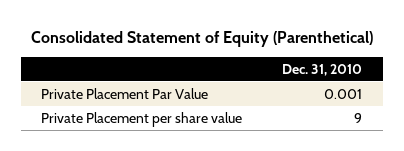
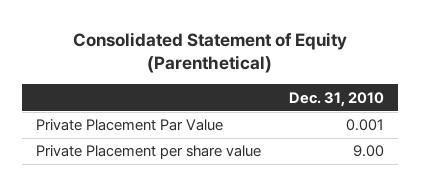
[354,112,363,123] 9 -> [353,145,385,158] 9.00

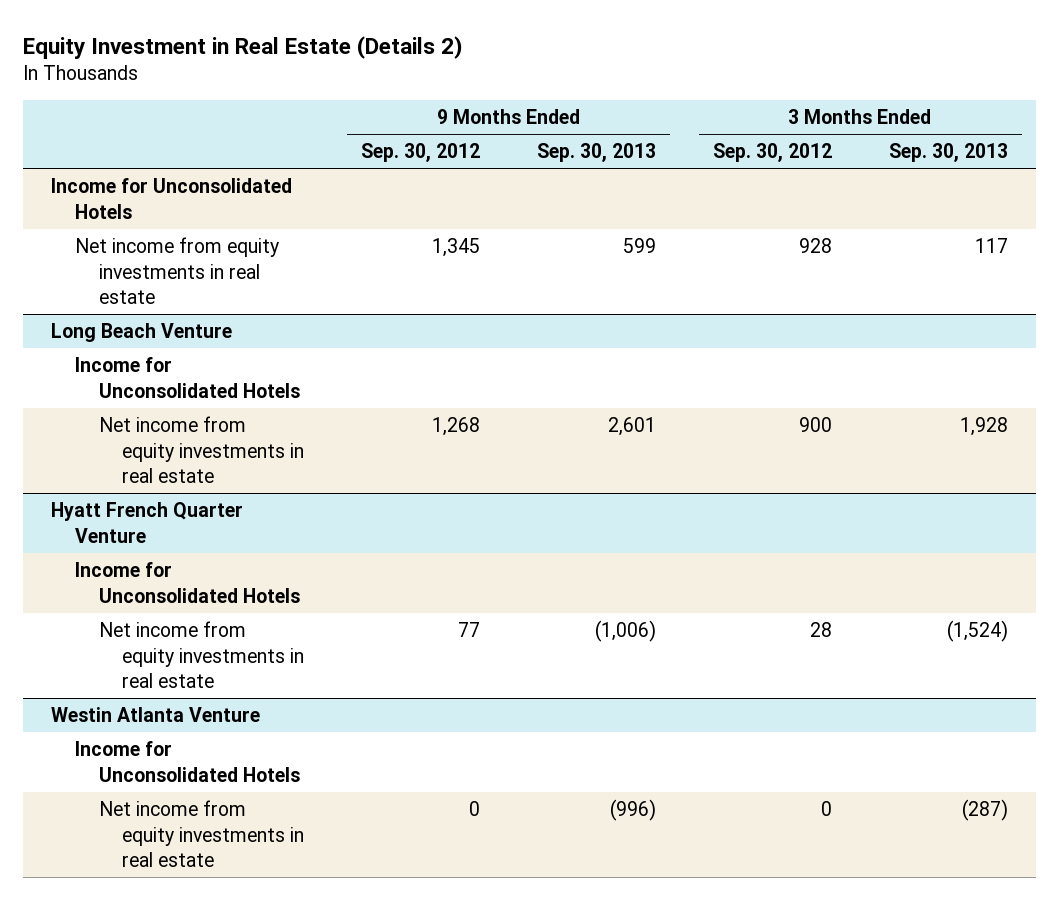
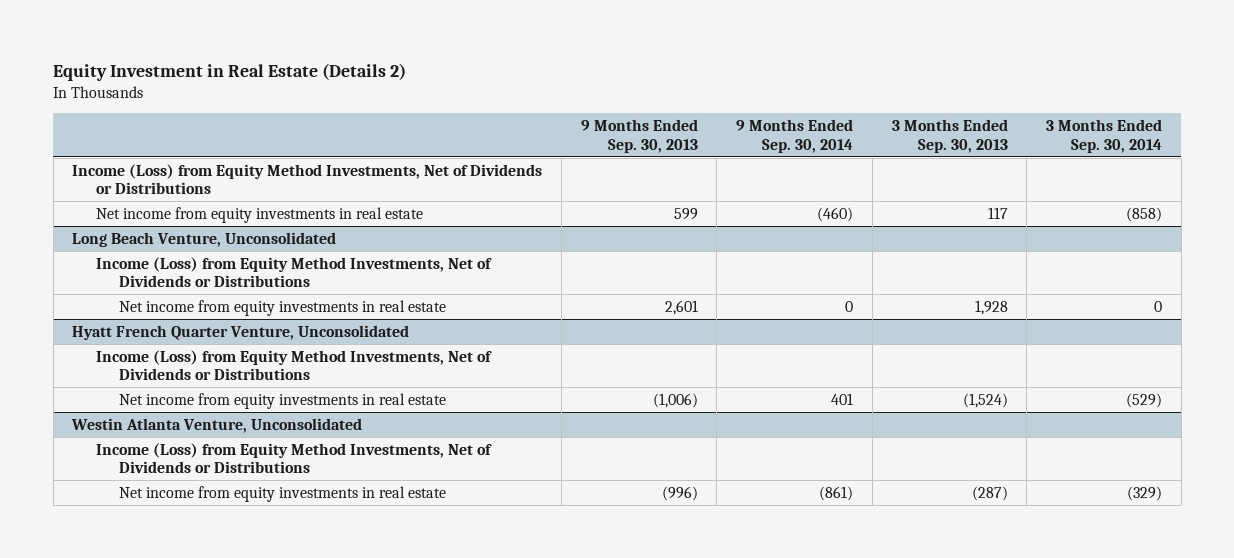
[361,143,481,163] Sep. 30, 2012 -> none
[712,143,832,163] Sep. 30, 2012 -> none
none -> [736,119,854,153] 9 Months Ended Sep. 30, 2014
none -> [1045,119,1162,153] 3 Months Ended Sep. 30, 2014
[51,178,293,219] Income for Unconsolidated Hotels -> [72,163,543,195] Income (Loss) from Equity Method Investments, Net of Dividends or Distributions
[51,323,233,343] Long Beach Venture -> [72,231,337,247] Long Beach Venture, Unconsolidated
[75,357,300,398] Income for Unconsolidated Hotels -> [95,256,492,288] Income (Loss) from Equity Method Investments, Net of Dividends or Distributions
[51,502,244,543] Hyatt French Quarter Venture -> [72,324,410,340] Hyatt French Quarter Venture, Unconsolidated
[75,562,300,603] Income for Unconsolidated Hotels -> [95,349,492,381] Income (Loss) from Equity Method Investments, Net of Dividends or Distributions
[51,707,261,723] Westin Atlanta Venture -> [71,417,363,433] Westin Atlanta Venture, Unconsolidated
[75,741,300,782] Income for Unconsolidated Hotels -> [95,442,492,474] Income (Loss) from Equity Method Investments, Net of Dividends or Distributions

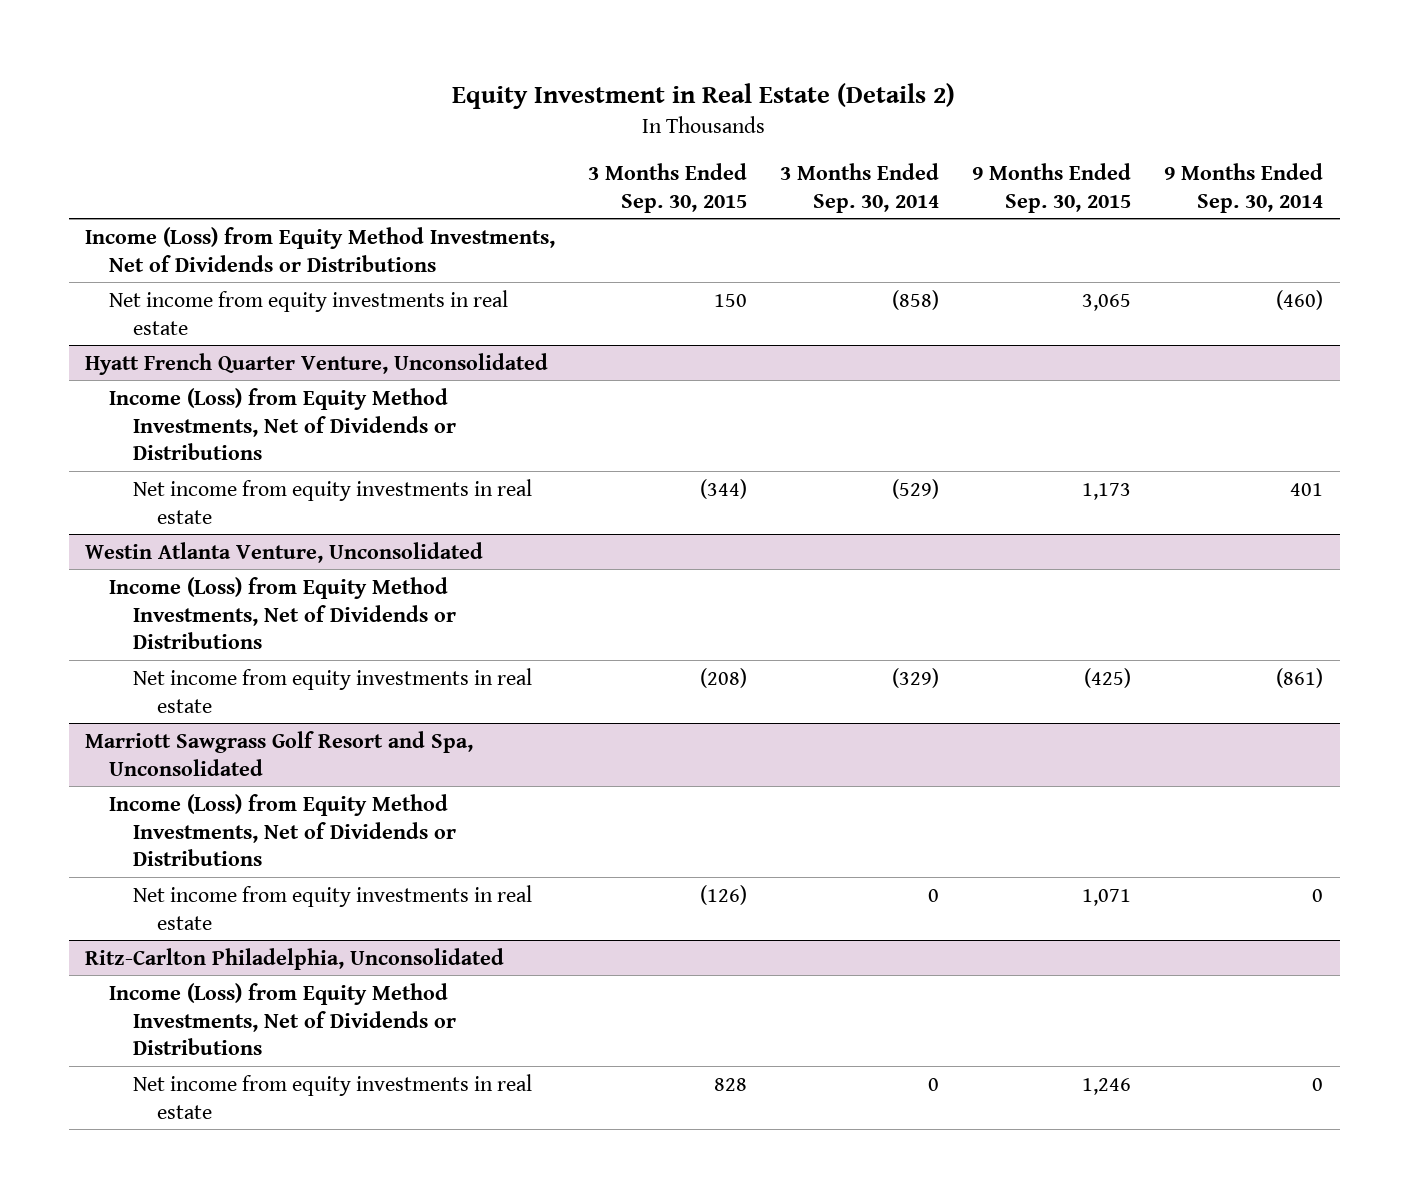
[580,119,698,153] 9 Months Ended Sep. 30, 2013 -> none
[891,119,1008,153] 3 Months Ended Sep. 30, 2013 -> none
none -> [588,162,748,213] 3 Months Ended Sep. 30, 2015
none -> [972,162,1132,213] 9 Months Ended Sep. 30, 2015
[72,231,337,247] Long Beach Venture, Unconsolidated -> none
[95,256,492,288] Income (Loss) from Equity Method Investments, Net of Dividends or Distributions -> none
[118,299,446,316] Net income from equity investments in real estate -> none
none -> [85,730,474,776] Marriott Sawgrass Golf Resort and Spa, Unconsolidated
none -> [109,793,456,867] Income (Loss) from Equity Method Investments, Net of Dividends or Distributions
none -> [132,884,532,930] Net income from equity investments in real estate
none -> [85,947,505,970] Ritz-Carlton Philadelphia, Unconsolidated
none -> [109,982,456,1056] Income (Loss) from Equity Method Investments, Net of Dividends or Distributions
none -> [132,1073,532,1119] Net income from equity investments in real estate

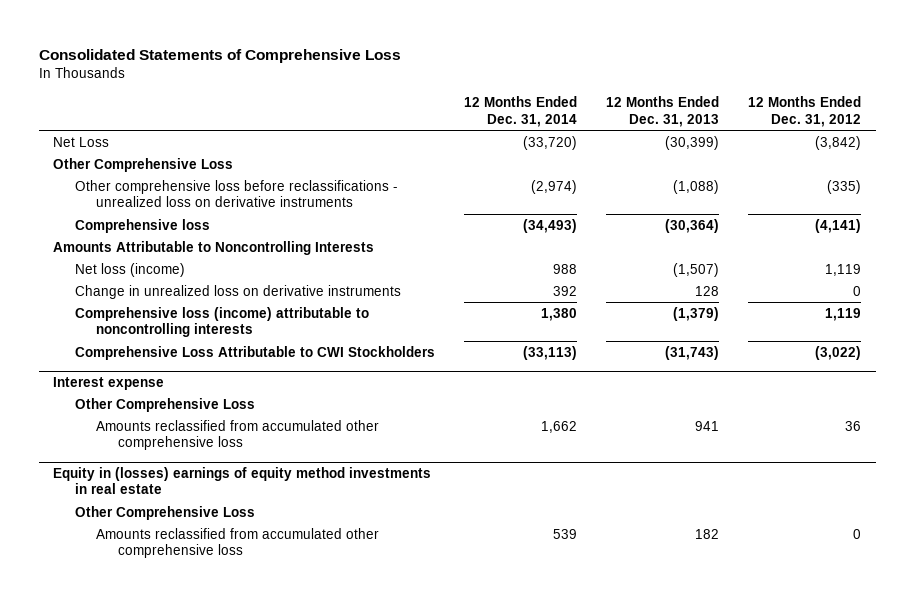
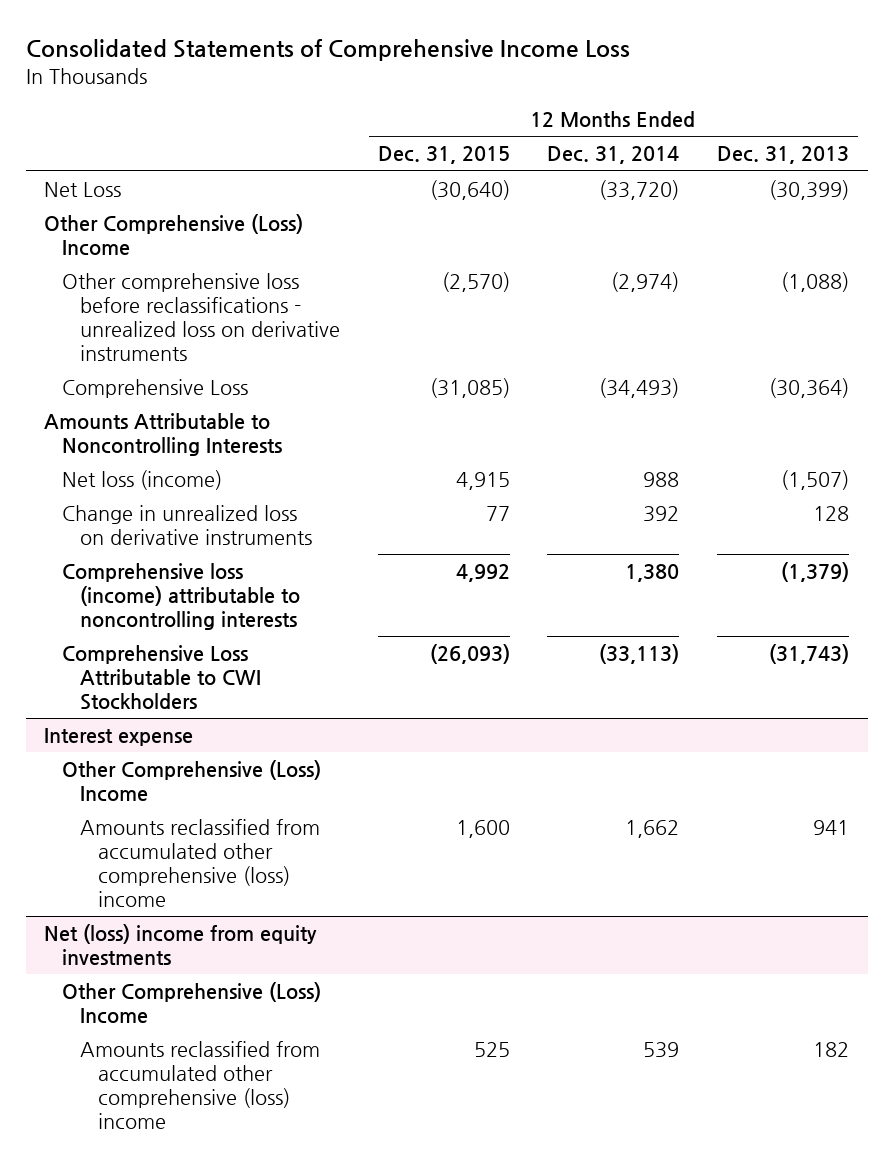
[38,48,401,63] Consolidated Statements of Comprehensive Loss -> [25,39,630,62] Consolidated Statements of Comprehensive Income Loss
[748,96,862,127] 12 Months Ended Dec. 31, 2012 -> none
none -> [377,146,510,165] Dec. 31, 2015
[53,157,234,172] Other Comprehensive Loss -> [44,213,304,257] Other Comprehensive (Loss) Income
[74,218,210,233] Comprehensive loss -> [62,378,249,398] Comprehensive Loss
[74,397,255,412] Other Comprehensive Loss -> [62,759,322,803] Other Comprehensive (Loss) Income
[96,419,380,451] Amounts reclassified from accumulated other comprehensive loss -> [80,818,321,908] Amounts reclassified from accumulated other comprehensive (loss) income
[53,467,432,495] Equity in (losses) earnings of equity method investments in real estate -> [44,923,318,966] Net (loss) income from equity investments
[74,505,255,520] Other Comprehensive Loss -> [62,981,322,1025] Other Comprehensive (Loss) Income
[96,527,380,559] Amounts reclassified from accumulated other comprehensive loss -> [80,1040,321,1130] Amounts reclassified from accumulated other comprehensive (loss) income

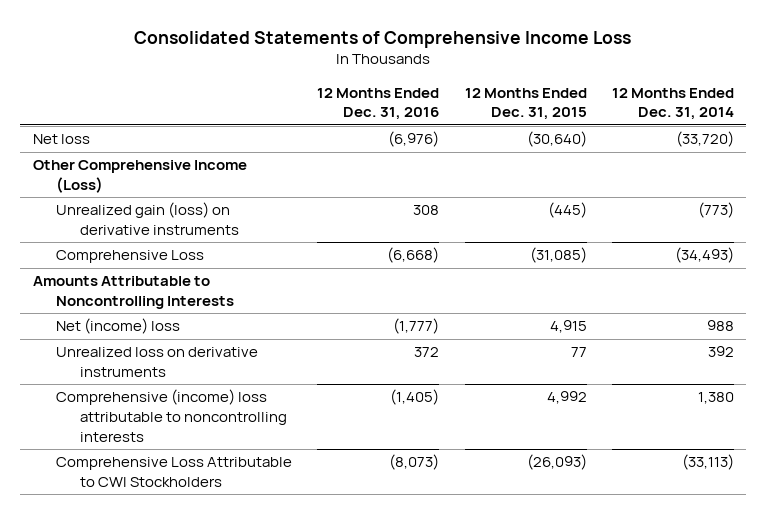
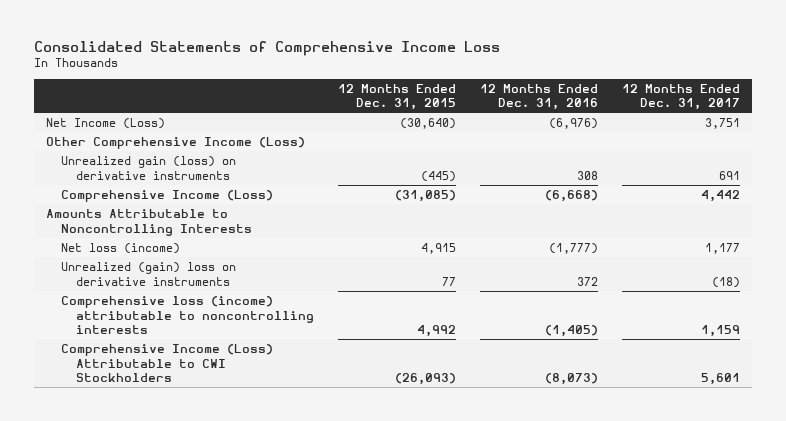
[611,87,734,121] 12 Months Ended Dec. 31, 2014 -> none
none -> [622,83,741,111] 12 Months Ended Dec. 31, 2017
[32,134,90,145] Net loss -> [45,118,165,130] Net Income (Loss)
[56,250,205,264] Comprehensive Loss -> [60,190,273,203] Comprehensive Income (Loss)
[56,318,181,335] Net (income) loss -> [60,243,180,255] Net loss (income)
[56,347,259,378] Unrealized loss on derivative instruments -> [60,262,236,286] Unrealized (gain) loss on derivative instruments
[56,389,288,442] Comprehensive (income) loss attributable to noncontrolling interests -> [60,296,314,335] Comprehensive loss (income) attributable to noncontrolling interests
[56,457,293,488] Comprehensive Loss Attributable to CWI Stockholders -> [60,344,273,383] Comprehensive Income (Loss) Attributable to CWI Stockholders

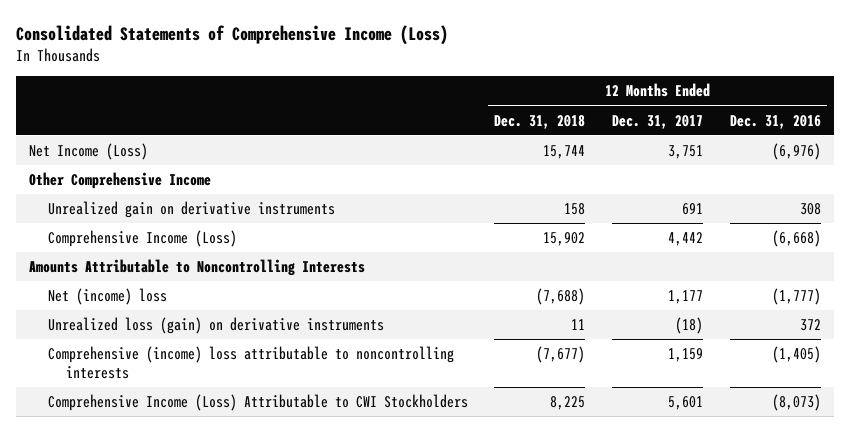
[33,40,500,56] Consolidated Statements of Comprehensive Income Loss -> [15,24,448,45] Consolidated Statements of Comprehensive Income (Loss)
[337,83,456,111] 12 Months Ended Dec. 31, 2015 -> none
none -> [494,114,586,129] Dec. 31, 2018
[45,137,305,150] Other Comprehensive Income (Loss) -> [29,172,212,190] Other Comprehensive Income
[60,156,236,180] Unrealized gain (loss) on derivative instruments -> [47,201,335,219] Unrealized gain on derivative instruments
[60,243,180,255] Net loss (income) -> [47,288,167,306] Net (income) loss
[60,262,236,286] Unrealized (gain) loss on derivative instruments -> [47,317,384,335] Unrealized loss (gain) on derivative instruments
[60,296,314,335] Comprehensive loss (income) attributable to noncontrolling interests -> [47,346,454,379] Comprehensive (income) loss attributable to noncontrolling interests

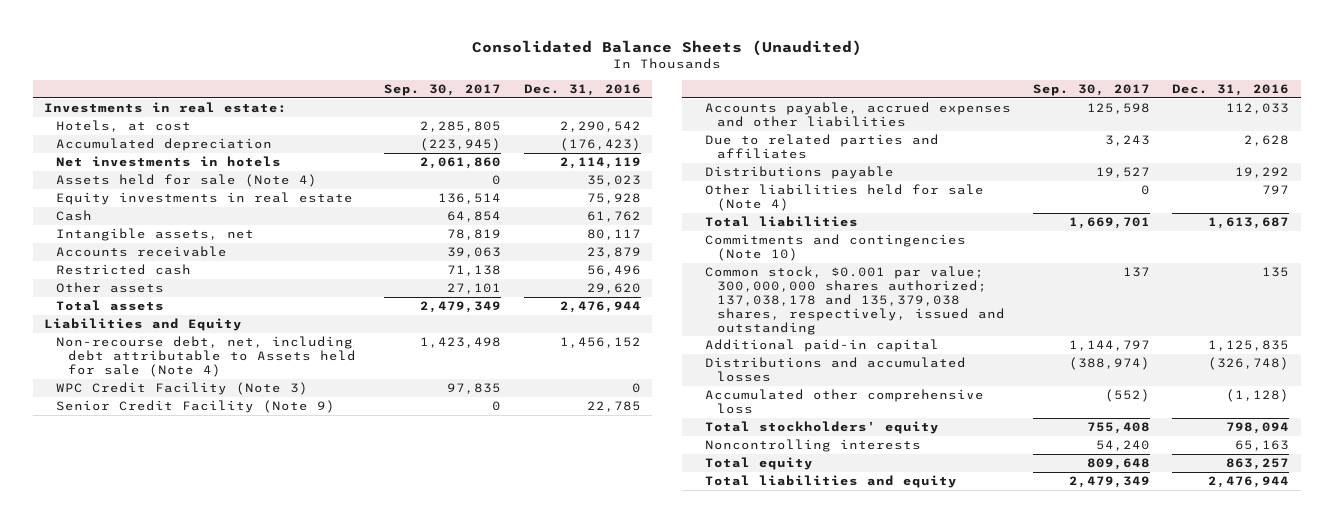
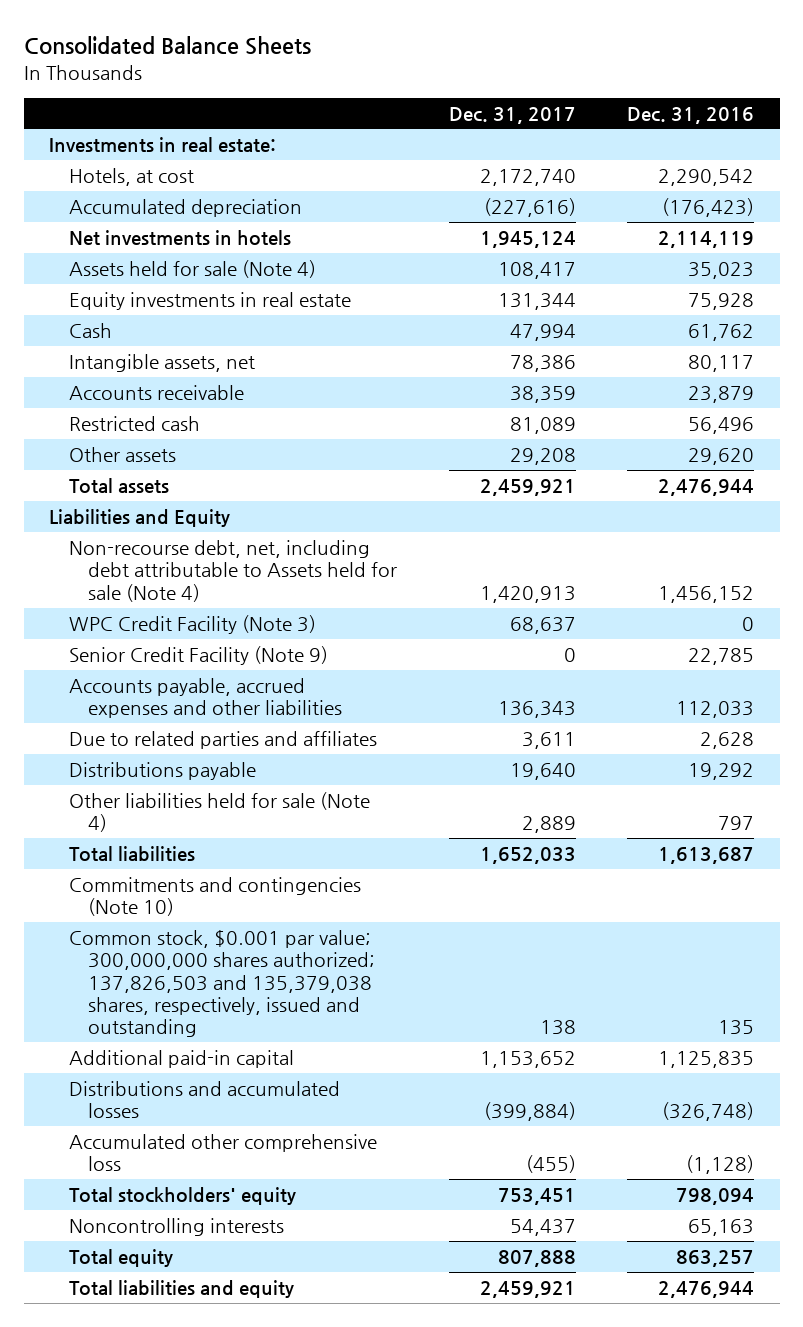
[471,39,862,56] Consolidated Balance Sheets (Unaudited) -> [23,36,311,56] Consolidated Balance Sheets
[384,83,502,96] Sep. 30, 2017 -> none
none -> [448,106,576,124] Dec. 31, 2017
[704,266,1005,335] Common stock, $0.001 par value; 300,000,000 shares authorized; 137,038,178 and 135,379,038 shares, respectively, issued and outstanding -> [68,930,376,1038] Common stock, $0.001 par value; 300,000,000 shares authorized; 137,826,503 and 135,379,038 shares, respectively, issued and outstanding

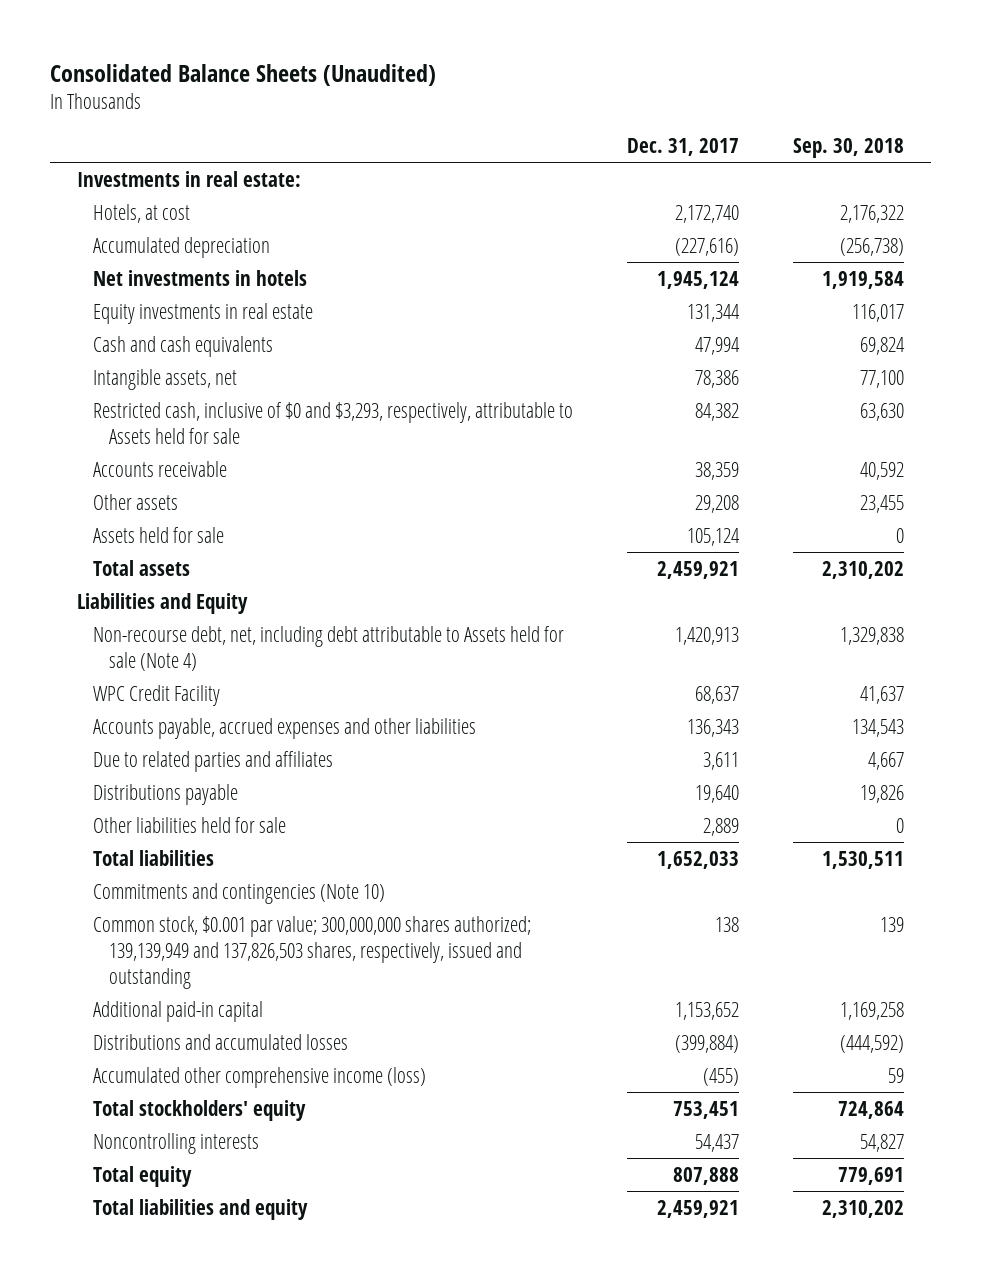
[23,36,311,56] Consolidated Balance Sheets -> [49,63,436,86] Consolidated Balance Sheets (Unaudited)
[627,106,755,124] Dec. 31, 2016 -> none
none -> [792,138,904,159] Sep. 30, 2018
[68,260,316,279] Assets held for sale (Note 4) -> none
[68,323,112,339] Cash -> [92,335,273,357] Cash and cash equivalents
none -> [92,401,573,444] Restricted cash, inclusive of $0 and $3,293, respectively, attributable to Assets held for sale
[68,416,200,432] Restricted cash -> none
none -> [92,526,224,543] Assets held for sale
[68,646,328,666] Senior Credit Facility (Note 9) -> none
[68,615,316,635] WPC Credit Facility (Note 3) -> [92,684,220,706] WPC Credit Facility
[68,792,370,833] Other liabilities held for sale (Note 4) -> [92,816,286,833] Other liabilities held for sale
[68,930,376,1038] Common stock, $0.001 par value; 300,000,000 shares authorized; 137,826,503 and 135,379,038 shares, respectively, issued and outstanding -> [92,915,531,990] Common stock, $0.001 par value; 300,000,000 shares authorized; 139,139,949 and 137,826,503 shares, respectively, issued and outstanding
[68,1134,377,1172] Accumulated other comprehensive loss -> [92,1066,426,1088] Accumulated other comprehensive income (loss)

